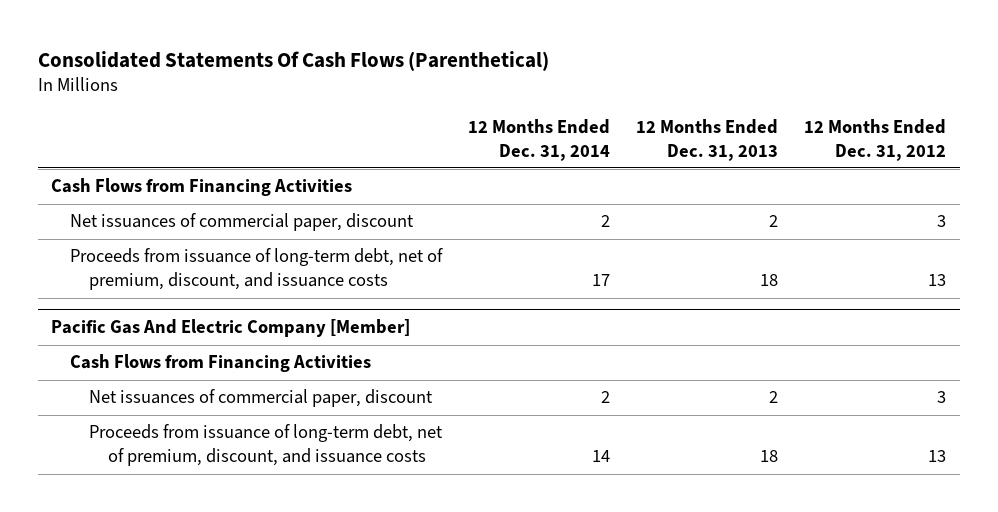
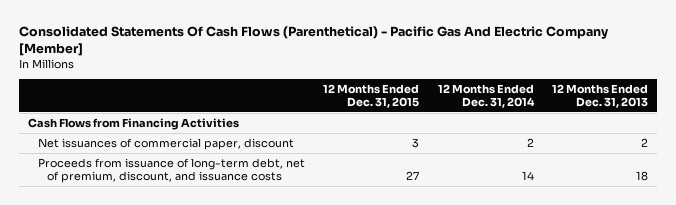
[38,50,550,71] Consolidated Statements Of Cash Flows (Parenthetical) -> [18,25,608,56] Consolidated Statements Of Cash Flows (Parenthetical) - Pacific Gas And Electric Company [Member]
[804,118,947,161] 12 Months Ended Dec. 31, 2012 -> none
none -> [323,83,420,108] 12 Months Ended Dec. 31, 2015
[70,248,444,291] Proceeds from issuance of long-term debt, net of premium, discount, and issuance costs -> none
[51,319,411,338] Pacific Gas And Electric Company [Member] -> none
[70,354,372,373] Cash Flows from Financing Activities -> none
[88,389,433,408] Net issuances of commercial paper, discount -> none

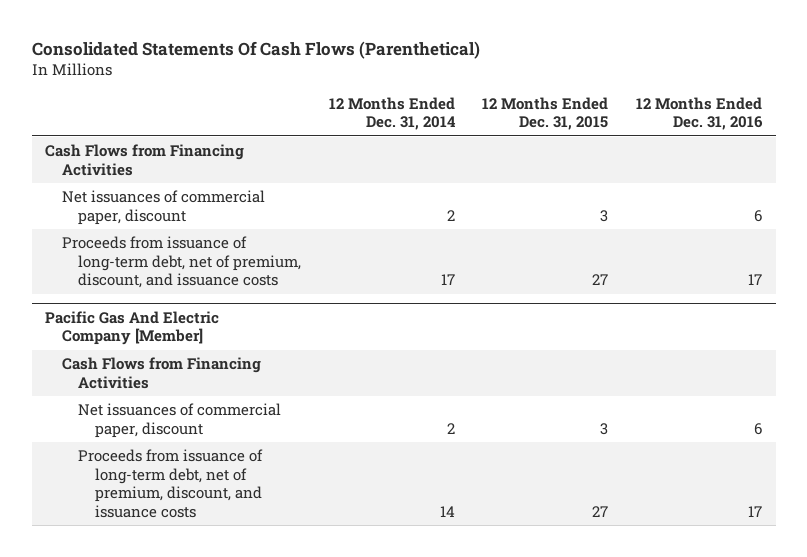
[18,25,608,56] Consolidated Statements Of Cash Flows (Parenthetical) - Pacific Gas And Electric Company [Member] -> [31,40,480,59] Consolidated Statements Of Cash Flows (Parenthetical)
[552,83,649,108] 12 Months Ended Dec. 31, 2013 -> none
none -> [635,96,763,131] 12 Months Ended Dec. 31, 2016
none -> [61,236,302,289] Proceeds from issuance of long-term debt, net of premium, discount, and issuance costs
none -> [45,310,220,346] Pacific Gas And Electric Company [Member]
none -> [61,357,261,389] Cash Flows from Financing Activities
none -> [78,403,282,438] Net issuances of commercial paper, discount

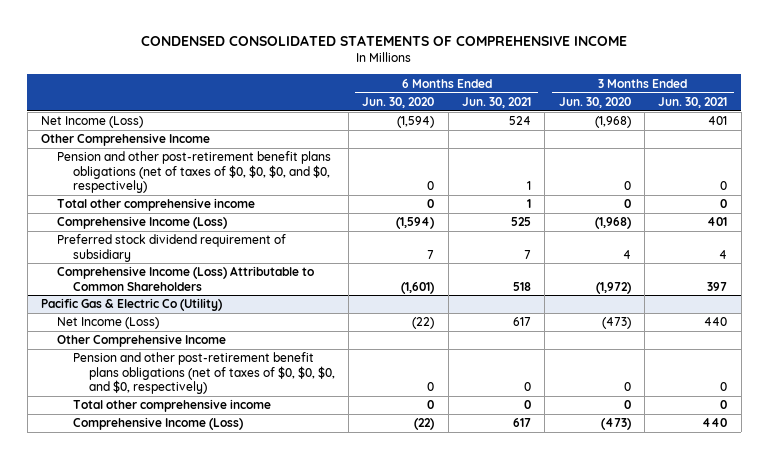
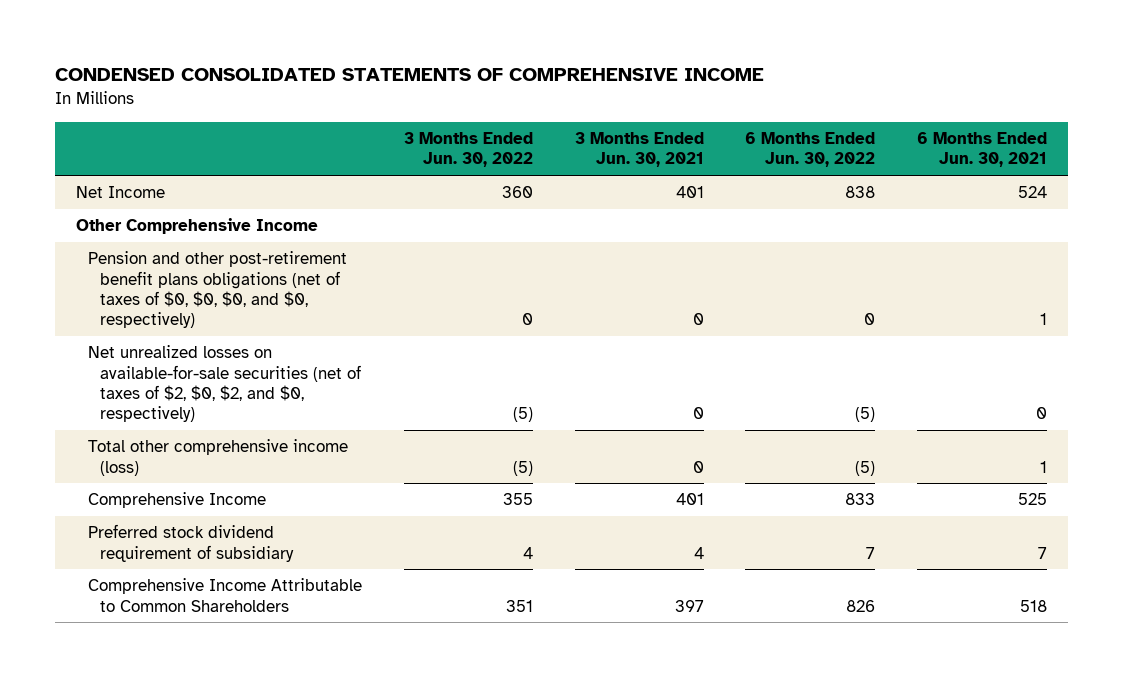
[362,96,435,108] Jun. 30, 2020 -> none
[558,96,631,108] Jun. 30, 2020 -> none
none -> [403,132,533,168] 3 Months Ended Jun. 30, 2022
none -> [745,132,876,168] 6 Months Ended Jun. 30, 2022
[41,116,144,129] Net Income (Loss) -> [75,186,165,199] Net Income
none -> [87,345,361,422] Net unrealized losses on available-for-sale securities (net of taxes of $2, $0, $2, and $0, respectively)
[56,198,255,212] Total other comprehensive income -> [87,439,348,476] Total other comprehensive income (loss)
[56,216,227,230] Comprehensive Income (Loss) -> [87,492,266,509] Comprehensive Income
[41,298,223,312] Pacific Gas & Electric Co (Utility) -> none
[56,317,159,330] Net Income (Loss) -> none
[56,334,226,348] Other Comprehensive Income -> none
[72,352,335,394] Pension and other post-retirement benefit plans obligations (net of taxes of $0, $0, $0, and $0, respectively) -> none
[72,399,271,413] Total other comprehensive income -> none
[72,417,243,431] Comprehensive Income (Loss) -> none
[56,266,314,291] Comprehensive Income (Loss) Attributable to Common Shareholders -> [87,578,362,612] Comprehensive Income Attributable to Common Shareholders

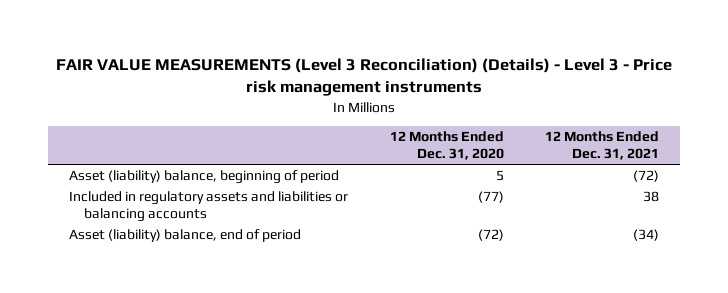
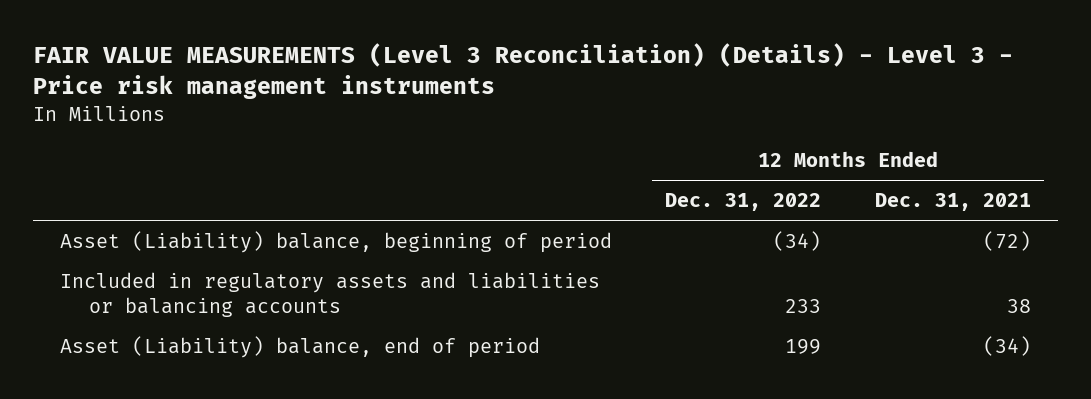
[389,131,504,160] 12 Months Ended Dec. 31, 2020 -> none
none -> [665,193,822,212] Dec. 31, 2022
[69,170,340,185] Asset (liability) balance, beginning of period -> [59,230,612,253] Asset (Liability) balance, beginning of period
[69,229,302,243] Asset (liability) balance, end of period -> [59,335,540,358] Asset (Liability) balance, end of period

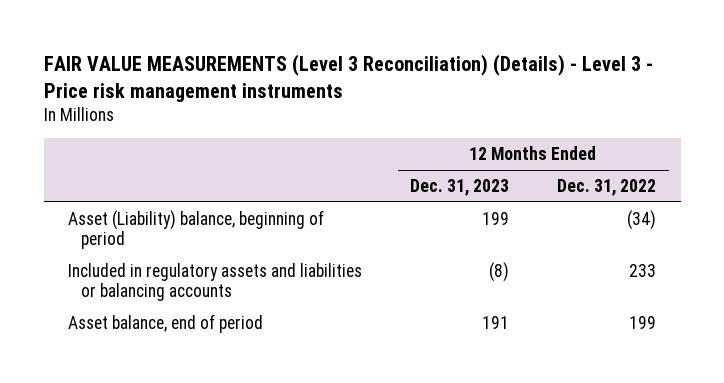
[874,193,1031,212] Dec. 31, 2021 -> none
none -> [410,179,510,197] Dec. 31, 2023
[59,335,540,358] Asset (Liability) balance, end of period -> [67,314,263,334] Asset balance, end of period

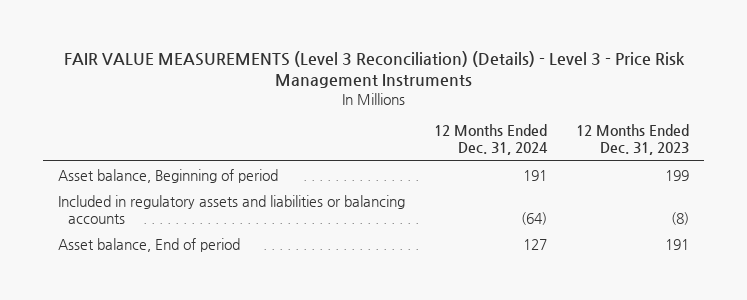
[43,53,653,102] FAIR VALUE MEASUREMENTS (Level 3 Reconciliation) (Details) - Level 3 - Price risk management instruments -> [63,51,685,89] FAIR VALUE MEASUREMENTS (Level 3 Reconciliation) (Details) - Level 3 - Price Risk Management Instruments
[557,179,657,197] Dec. 31, 2022 -> none
none -> [434,123,549,156] 12 Months Ended Dec. 31, 2024
[67,210,324,250] Asset (Liability) balance, beginning of period -> [57,168,278,183] Asset balance, Beginning of period
[67,314,263,334] Asset balance, end of period -> [57,237,240,252] Asset balance, End of period

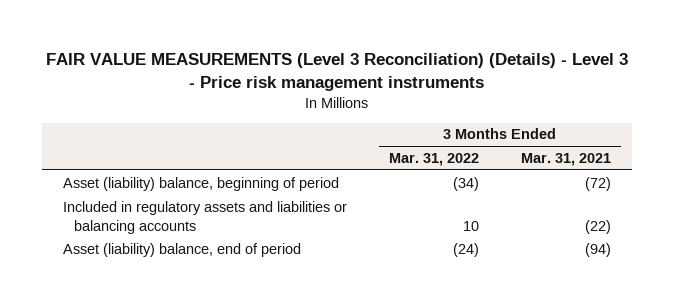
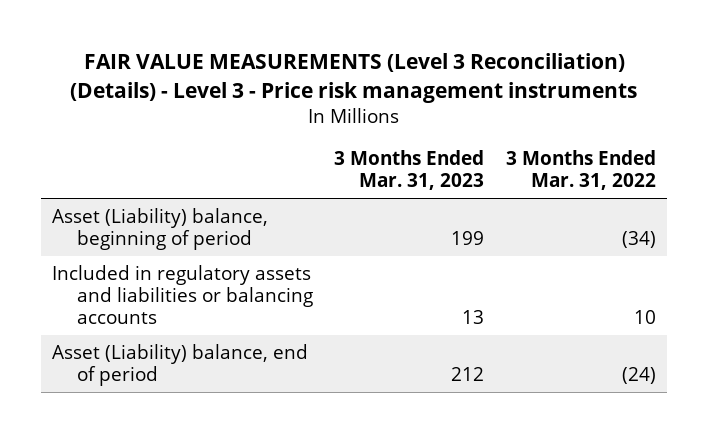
[520,153,611,167] Mar. 31, 2021 -> none
none -> [334,150,485,191] 3 Months Ended Mar. 31, 2023
[63,176,340,191] Asset (liability) balance, beginning of period -> [51,208,268,251] Asset (Liability) balance, beginning of period
[63,242,302,257] Asset (liability) balance, end of period -> [51,344,308,387] Asset (Liability) balance, end of period

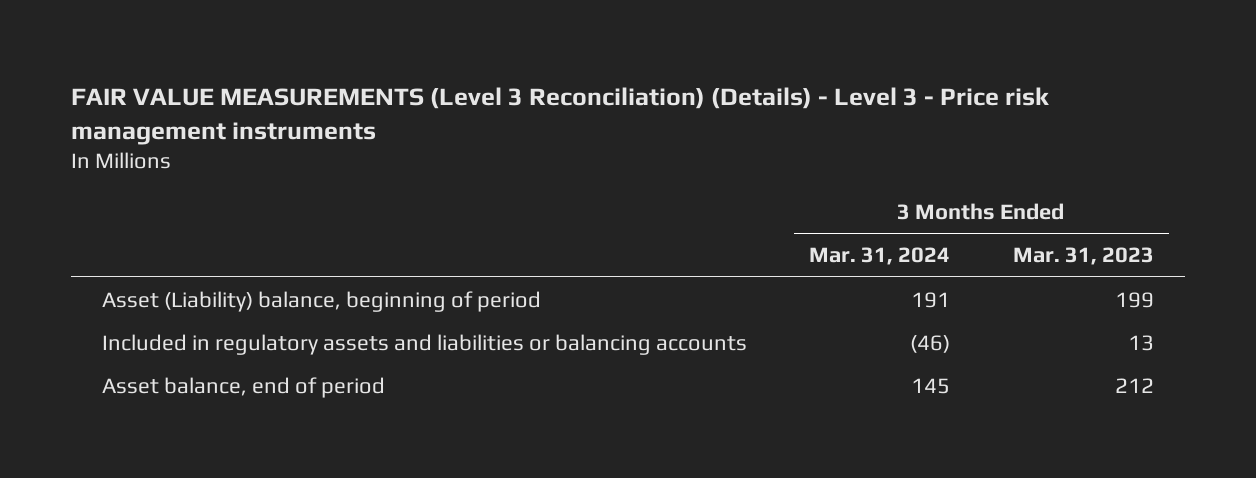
[506,150,657,191] 3 Months Ended Mar. 31, 2022 -> none
none -> [809,247,951,266] Mar. 31, 2024
[51,344,308,387] Asset (Liability) balance, end of period -> [101,376,385,398] Asset balance, end of period

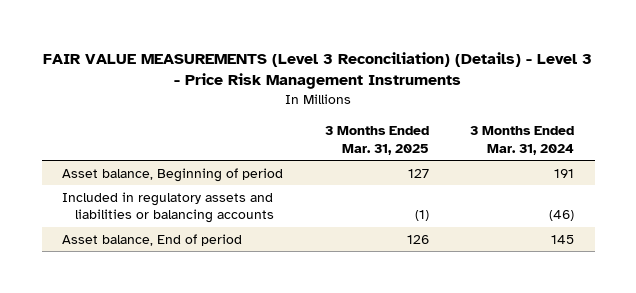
[70,86,1049,145] FAIR VALUE MEASUREMENTS (Level 3 Reconciliation) (Details) - Level 3 - Price risk management instruments -> [43,51,593,90] FAIR VALUE MEASUREMENTS (Level 3 Reconciliation) (Details) - Level 3 - Price Risk Management Instruments
[1012,247,1154,266] Mar. 31, 2023 -> none
none -> [324,126,429,155] 3 Months Ended Mar. 31, 2025
[101,290,541,312] Asset (Liability) balance, beginning of period -> [62,167,284,182] Asset balance, Beginning of period
[101,376,385,398] Asset balance, end of period -> [62,233,243,246] Asset balance, End of period

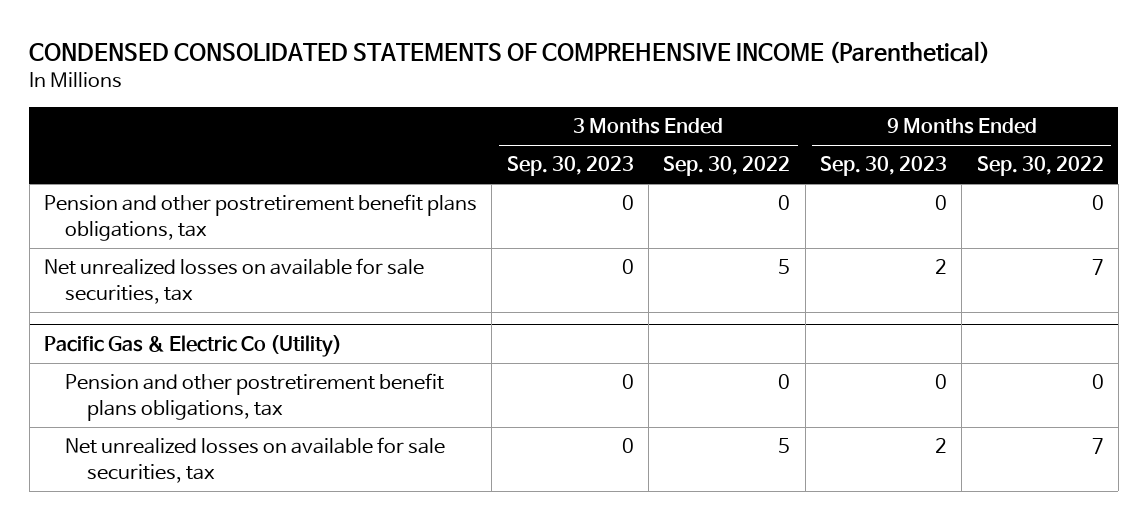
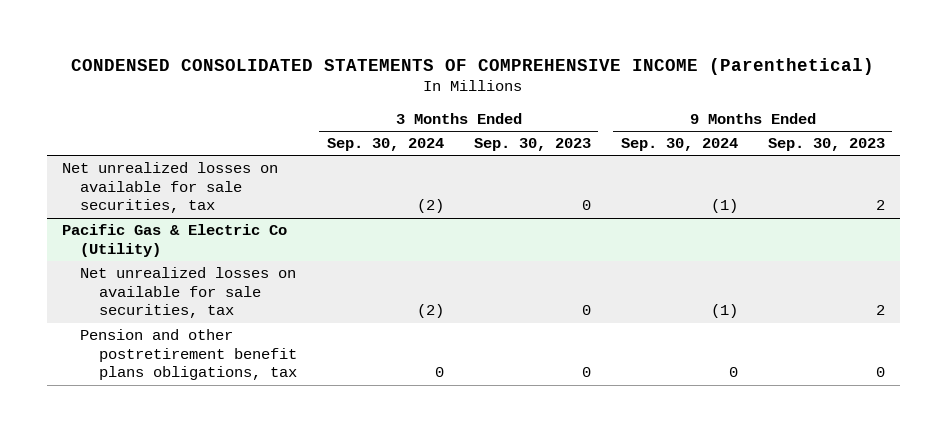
[663,156,791,177] Sep. 30, 2022 -> none
[976,156,1104,177] Sep. 30, 2022 -> none
none -> [326,138,444,152] Sep. 30, 2024
none -> [620,138,738,152] Sep. 30, 2024
[44,194,478,241] Pension and other postretirement benefit plans obligations, tax -> none
[65,373,445,421] Pension and other postretirement benefit plans obligations, tax -> [80,329,297,381] Pension and other postretirement benefit plans obligations, tax

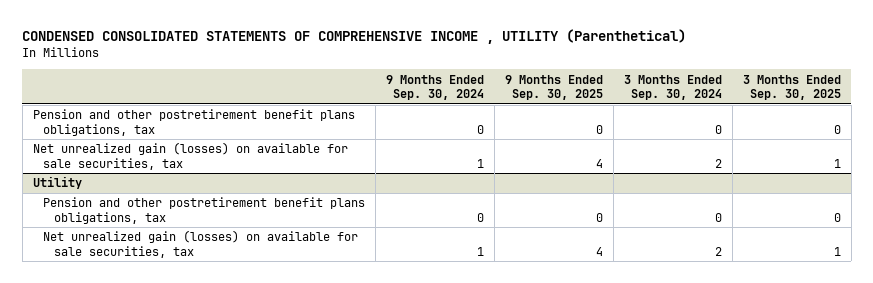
[71,57,875,75] CONDENSED CONSOLIDATED STATEMENTS OF COMPREHENSIVE INCOME (Parenthetical) -> [22,28,687,44] CONDENSED CONSOLIDATED STATEMENTS OF COMPREHENSIVE INCOME , UTILITY (Parenthetical)
[473,138,591,152] Sep. 30, 2023 -> none
[767,138,885,152] Sep. 30, 2023 -> none
none -> [504,74,603,101] 9 Months Ended Sep. 30, 2025
none -> [742,74,841,101] 3 Months Ended Sep. 30, 2025
[61,162,278,214] Net unrealized losses on available for sale securities, tax -> none
[61,224,287,257] Pacific Gas & Electric Co (Utility) -> none
[80,267,297,319] Net unrealized losses on available for sale securities, tax -> none
none -> [32,142,348,170] Net unrealized gain (losses) on available for sale securities, tax
none -> [32,176,82,190] Utility
none -> [43,197,366,224] Pension and other postretirement benefit plans obligations, tax
none -> [43,230,359,258] Net unrealized gain (losses) on available for sale securities, tax

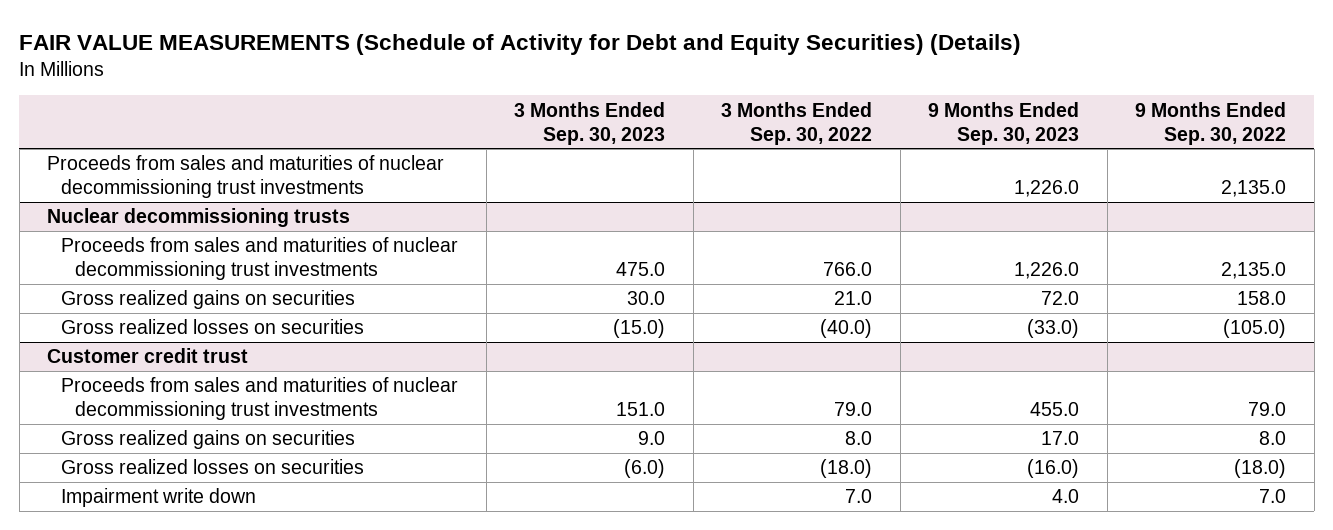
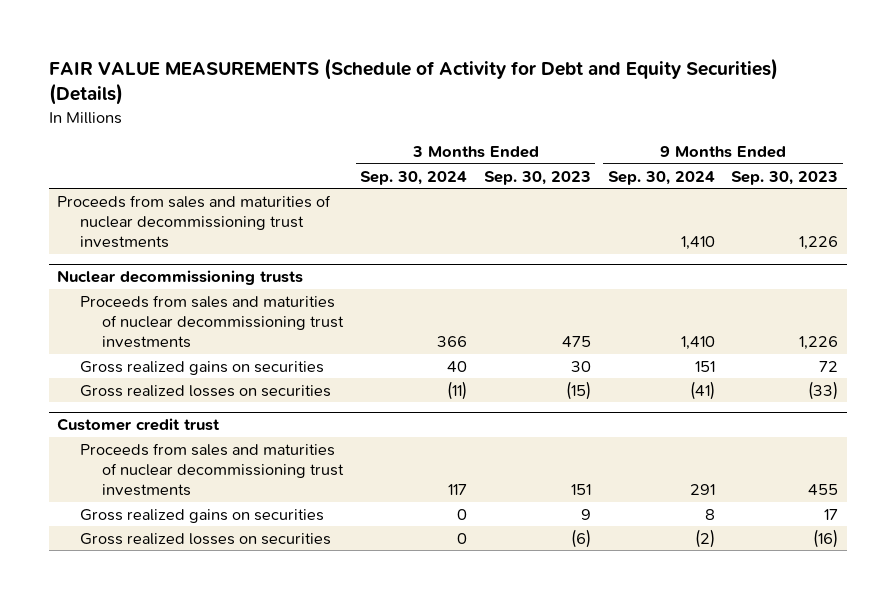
[721,101,873,145] 3 Months Ended Sep. 30, 2022 -> none
[1135,101,1287,145] 9 Months Ended Sep. 30, 2022 -> none
none -> [360,170,468,185] Sep. 30, 2024
none -> [607,170,715,185] Sep. 30, 2024
[1014,180,1080,198] 1,226.0 -> [799,236,839,251] 1,226
[616,262,666,277] 475.0 -> [561,336,591,348] 475
[1014,262,1080,280] 1,226.0 -> [799,336,839,351] 1,226
[627,291,666,306] 30.0 -> [570,360,591,372] 30
[1041,291,1080,306] 72.0 -> [819,360,839,372] 72
[613,319,666,339] (15.0) -> [565,380,591,400] (15)
[1027,319,1080,339] (33.0) -> [808,380,839,400] (33)
[61,488,257,508] Impairment write down -> none
[616,402,666,417] 151.0 -> [570,484,591,496] 151
[1030,402,1080,417] 455.0 -> [808,484,839,496] 455
[638,431,666,446] 9.0 -> [580,508,591,520] 9
[1041,431,1080,446] 17.0 -> [824,508,839,520] 17
[624,459,666,479] (6.0) -> [570,528,591,548] (6)
[1027,459,1080,479] (16.0) -> [813,528,839,548] (16)

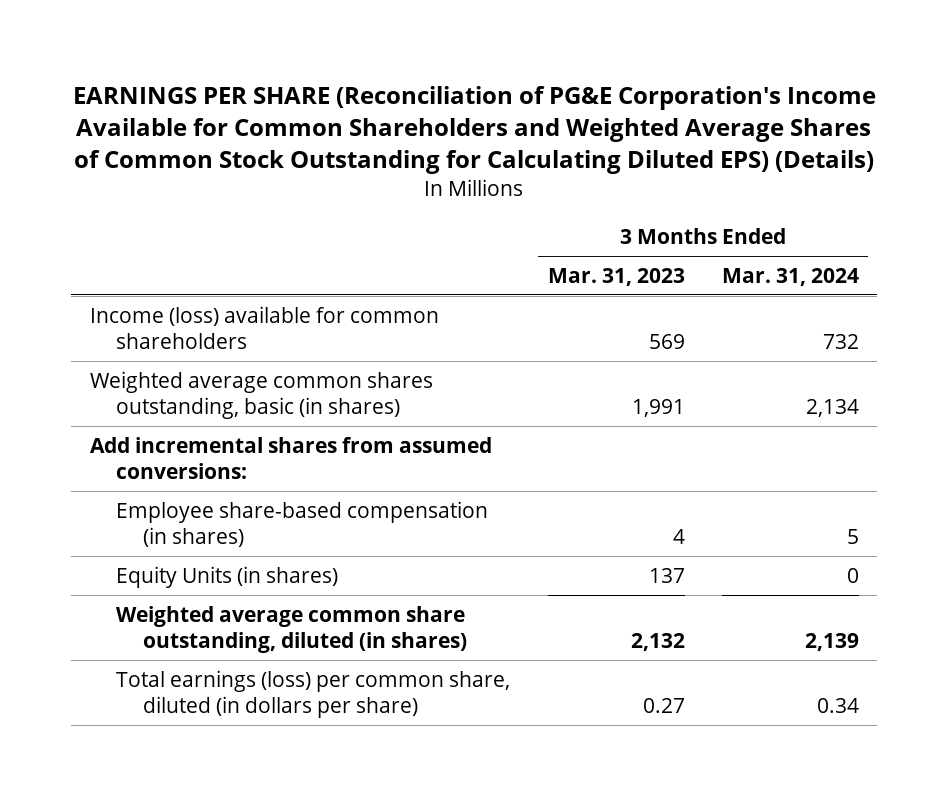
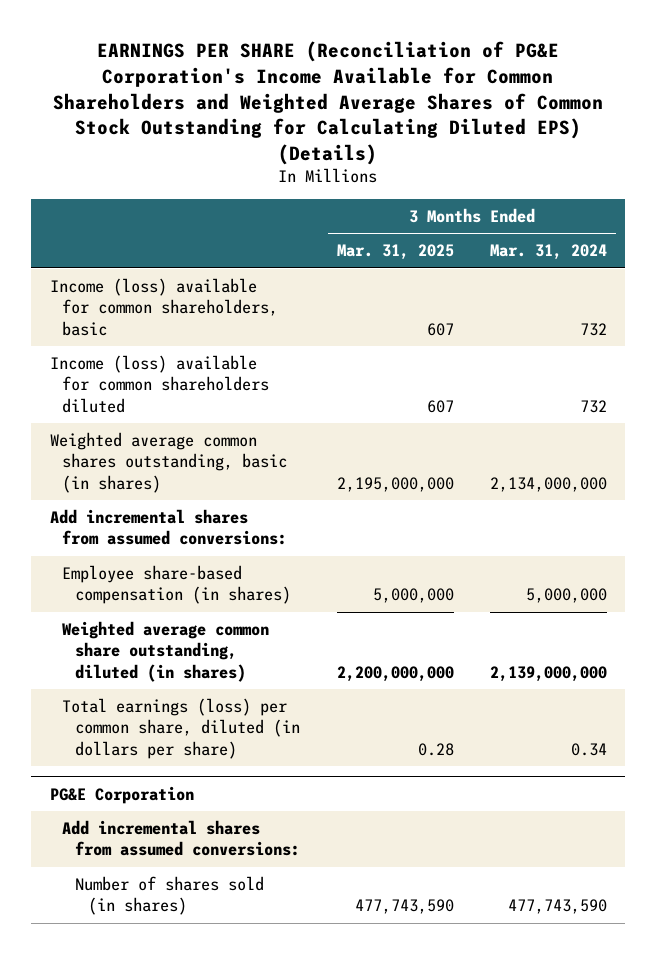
[547,267,685,286] Mar. 31, 2023 -> none
none -> [336,244,454,261] Mar. 31, 2025
[89,305,439,349] Income (loss) available for common shareholders -> [49,277,279,336] Income (loss) available for common shareholders, basic
none -> [49,354,270,413] Income (loss) available for common shareholders diluted
[805,398,859,417] 2,134 -> [490,476,608,492] 2,134,000,000
[116,565,339,588] Equity Units (in shares) -> none
[846,528,859,544] 5 -> [526,588,608,604] 5,000,000
[804,632,859,651] 2,139 -> [490,665,608,682] 2,139,000,000
none -> [49,785,194,804] PG&E Corporation
none -> [62,819,301,857] Add incremental shares from assumed conversions:
none -> [75,875,265,916] Number of shares sold (in shares)

